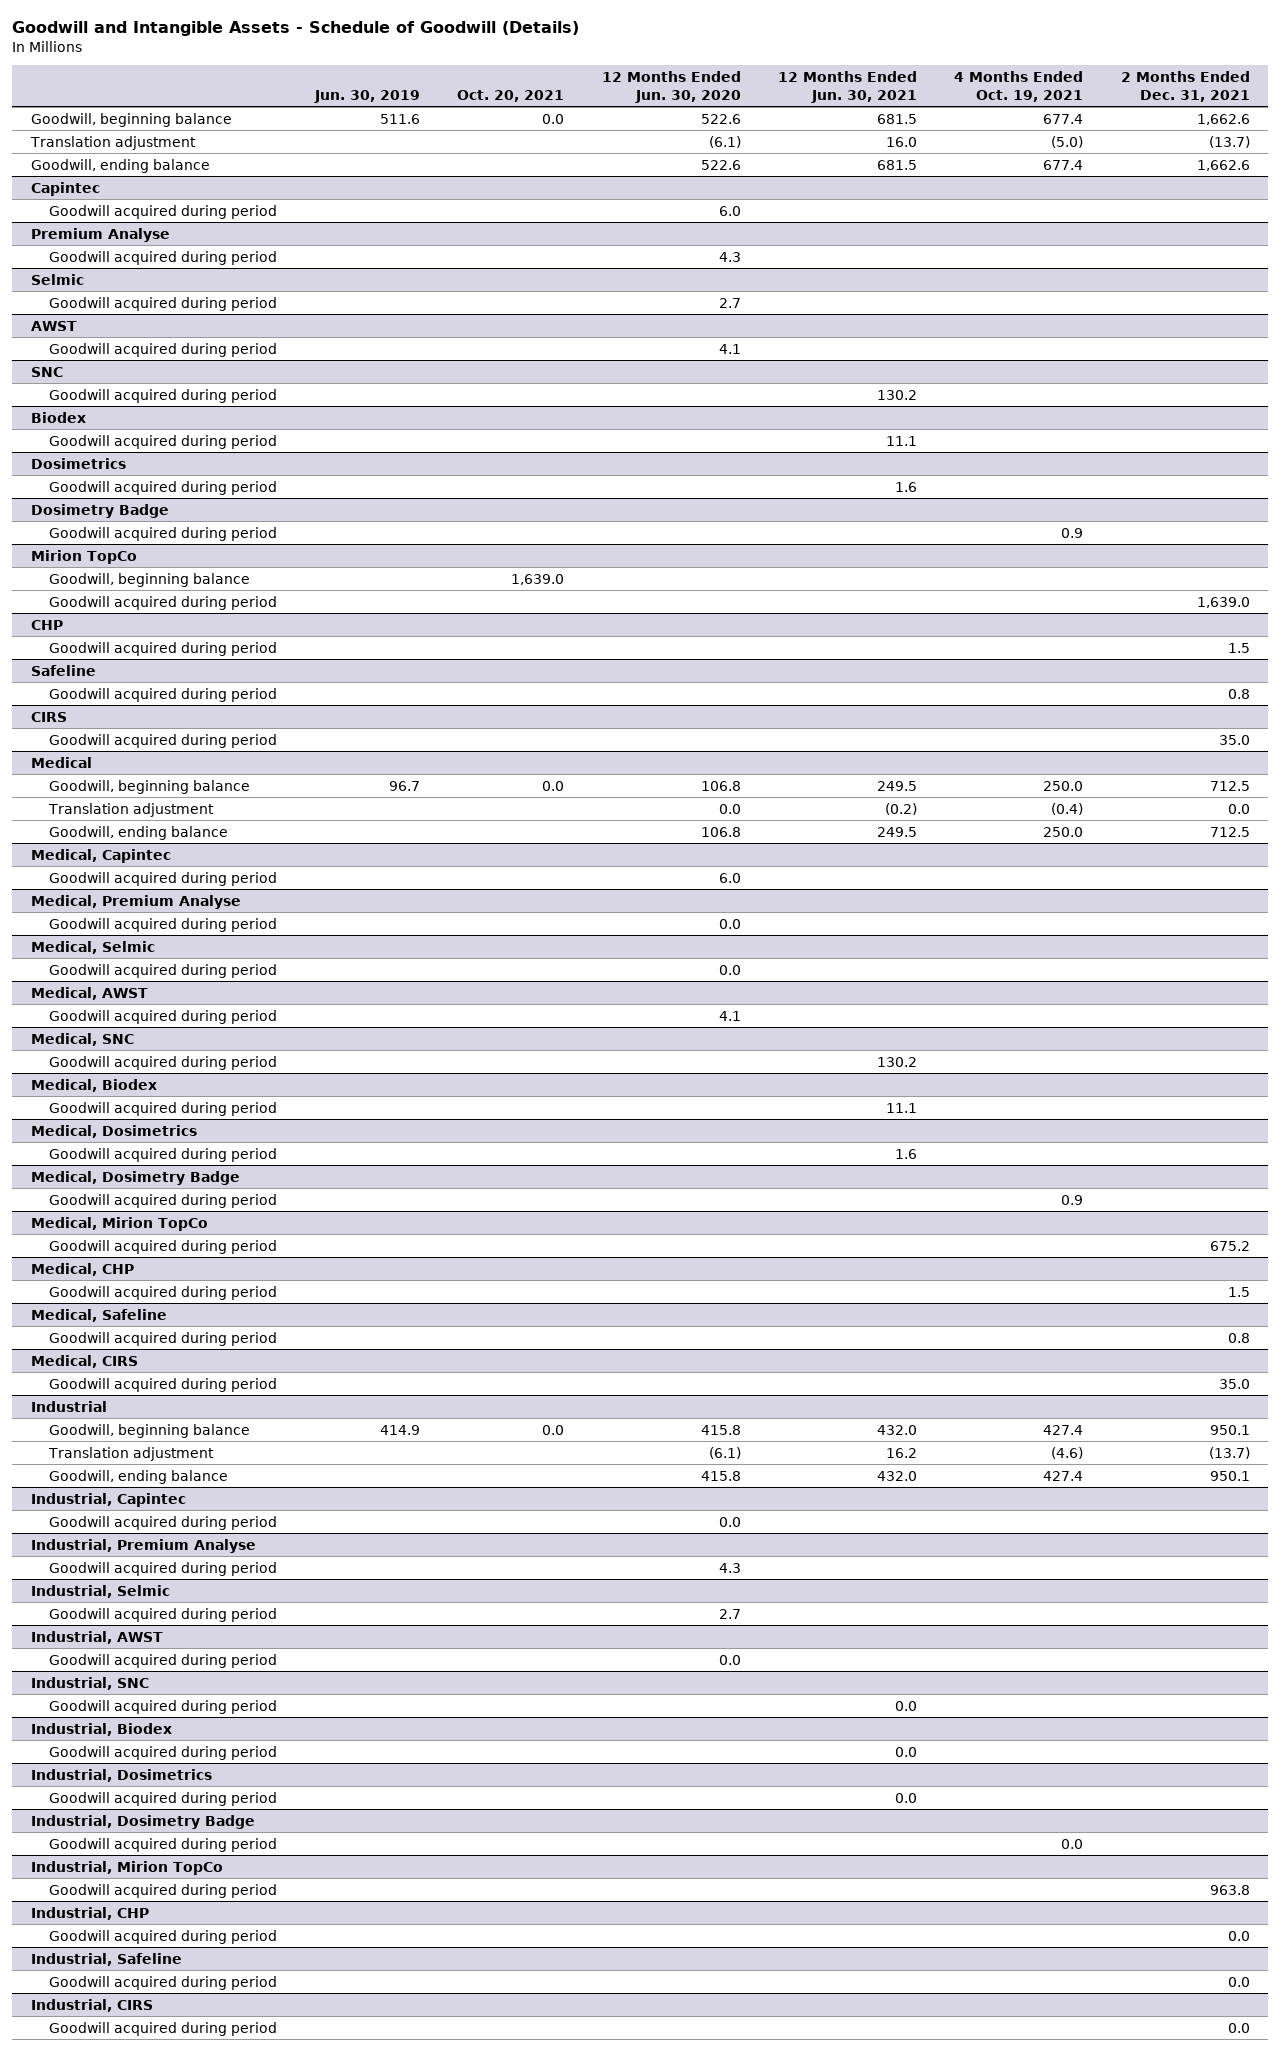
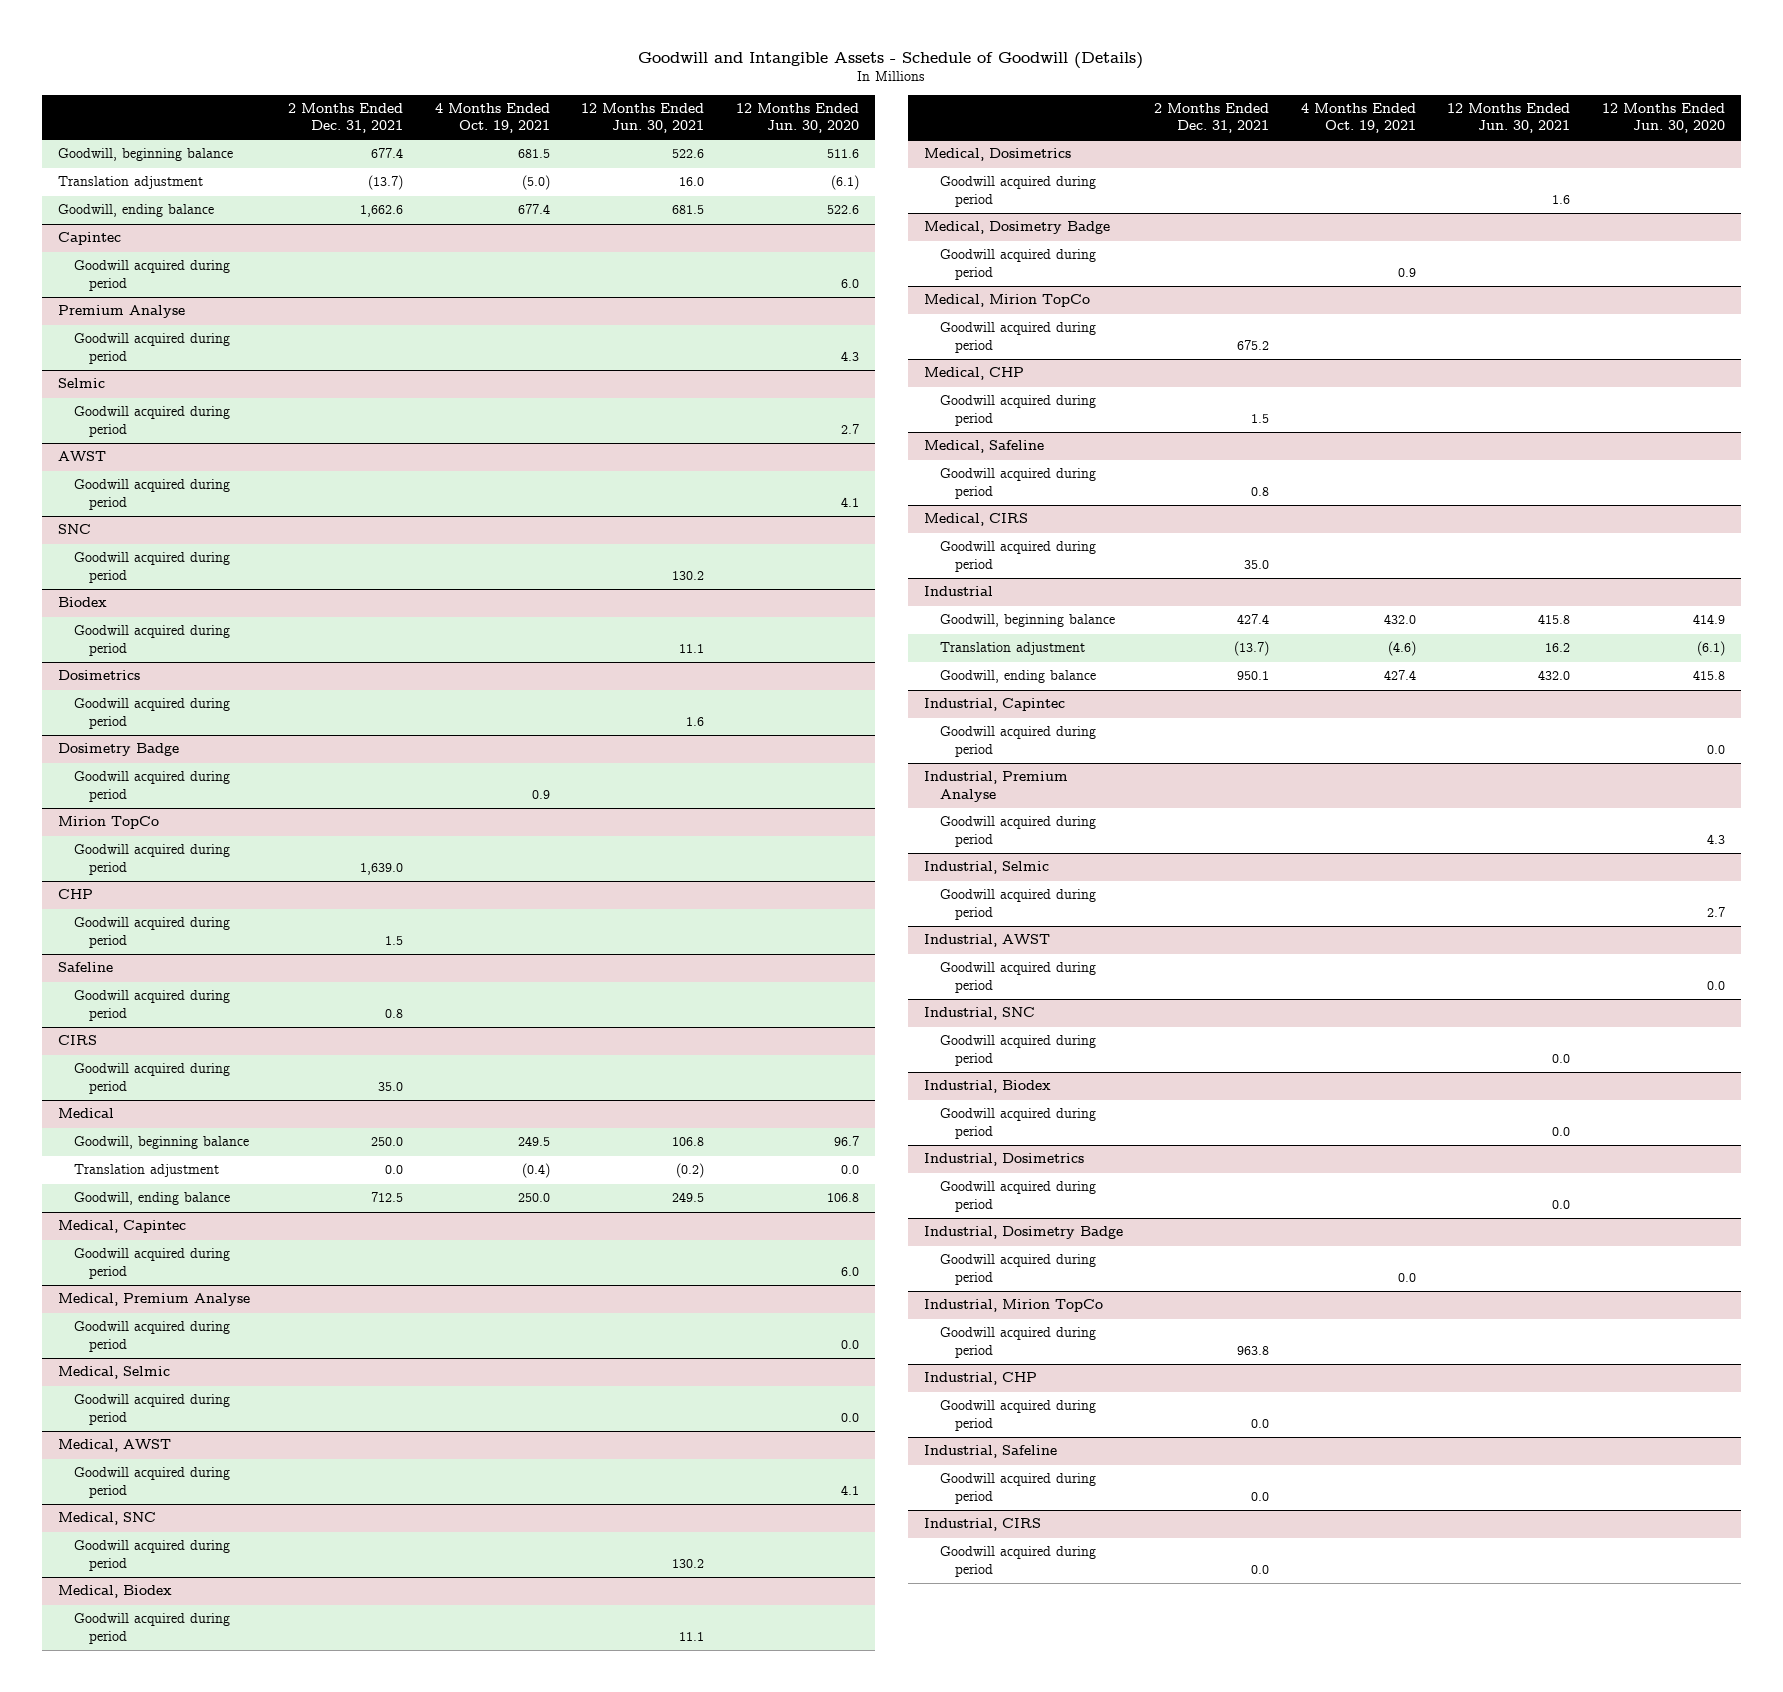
[313,89,420,103] Jun. 30, 2019 -> none
[457,89,565,102] Oct. 20, 2021 -> none
[700,113,741,124] 522.6 -> [826,149,859,159] 511.6
[876,113,917,124] 681.5 -> [672,149,705,159] 522.6
[1043,113,1084,124] 677.4 -> [517,149,550,159] 681.5
[1196,113,1250,125] 1,662.6 -> [371,148,404,159] 677.4
[49,572,251,587] Goodwill, beginning balance -> none
[700,780,741,791] 106.8 -> [833,1136,859,1147] 96.7
[876,780,917,791] 249.5 -> [672,1137,705,1147] 106.8
[1043,780,1084,791] 250.0 -> [517,1136,550,1147] 249.5
[1209,780,1250,791] 712.5 -> [371,1137,404,1147] 250.0
[700,1424,741,1435] 415.8 -> [1692,614,1725,625] 414.9
[876,1424,917,1435] 432.0 -> [1538,614,1571,625] 415.8
[1043,1424,1084,1435] 427.4 -> [1383,614,1416,625] 432.0
[1209,1424,1250,1435] 950.1 -> [1237,614,1270,625] 427.4

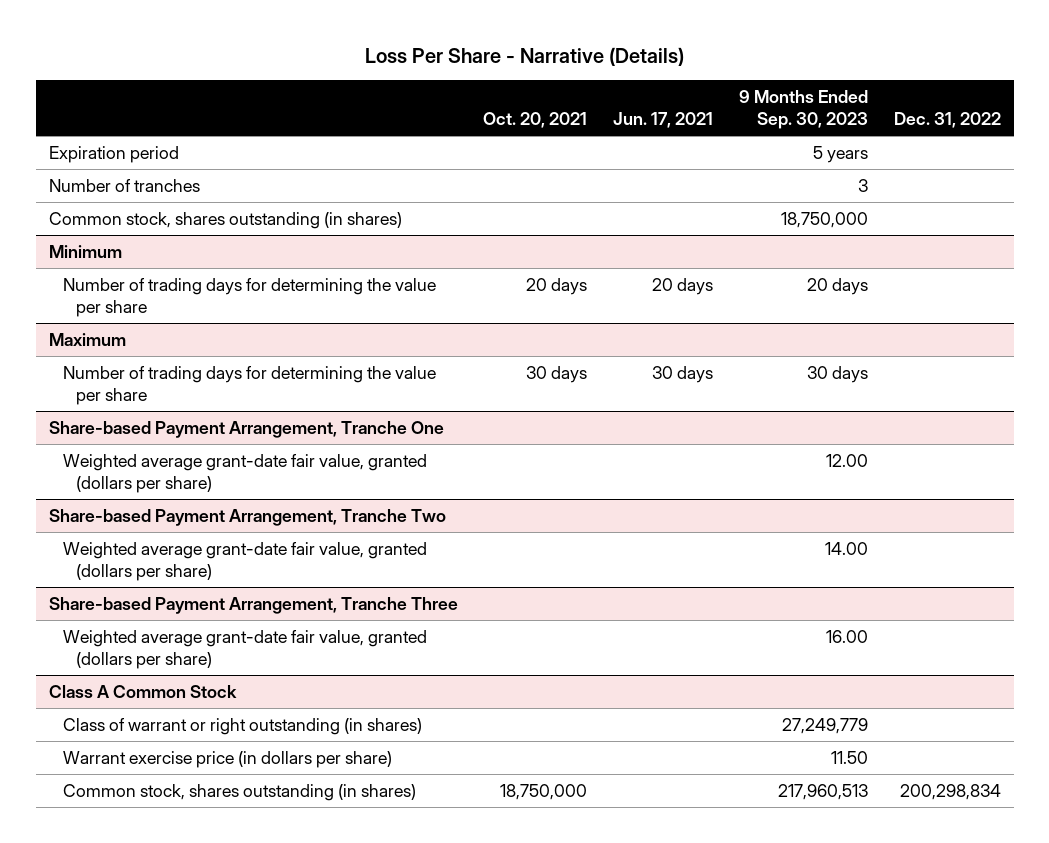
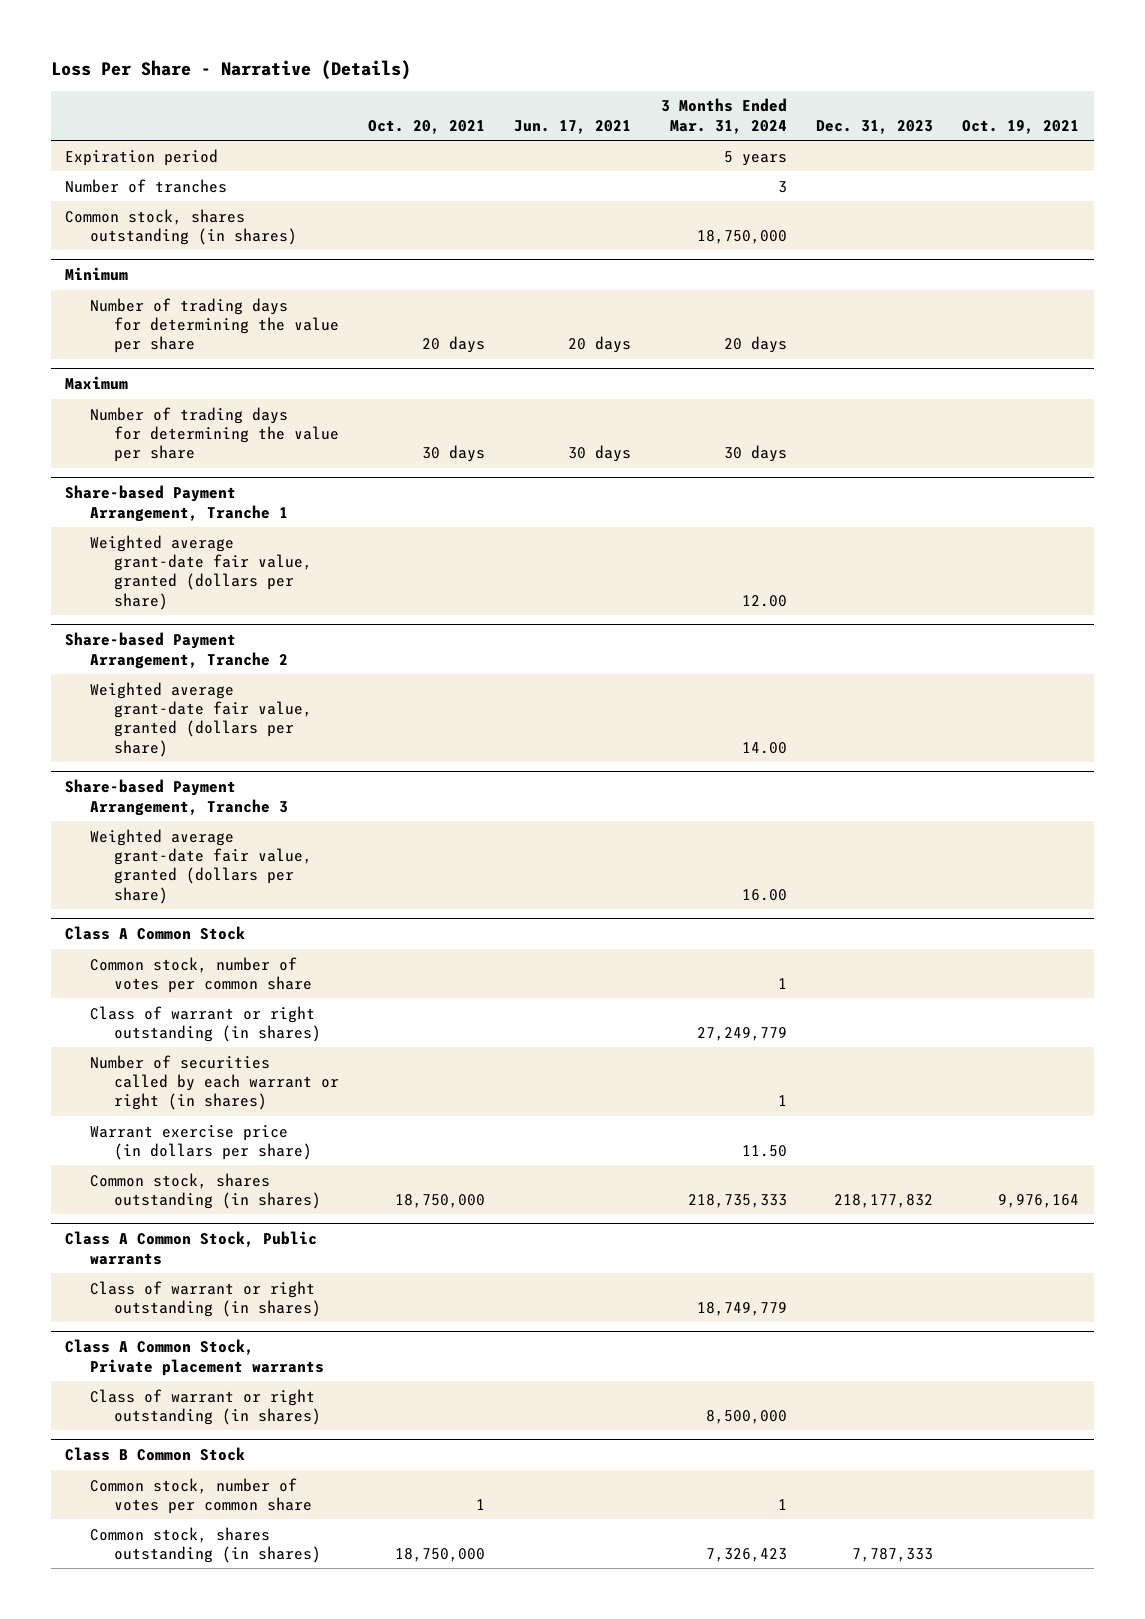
[739,89,869,130] 9 Months Ended Sep. 30, 2023 -> none
[893,112,1001,129] Dec. 31, 2022 -> none
none -> [660,98,787,134] 3 Months Ended Mar. 31, 2024
none -> [816,119,934,134] Dec. 31, 2023
none -> [962,119,1080,134] Oct. 19, 2021
[48,420,444,438] Share-based Payment Arrangement, Tranche One -> [65,485,288,522] Share-based Payment Arrangement, Tranche 1
[48,508,446,526] Share-based Payment Arrangement, Tranche Two -> [65,632,288,669] Share-based Payment Arrangement, Tranche 2
[48,596,458,614] Share-based Payment Arrangement, Tranche Three -> [65,779,288,816] Share-based Payment Arrangement, Tranche 3
none -> [89,956,312,993] Common stock, number of votes per common share
none -> [89,1054,339,1111] Number of securities called by each warrant or right (in shares)
none -> [65,1231,318,1265] Class A Common Stock, Public warrants
none -> [89,1280,321,1317] Class of warrant or right outstanding (in shares)
none -> [65,1339,324,1376] Class A Common Stock, Private placement warrants
none -> [89,1388,321,1425] Class of warrant or right outstanding (in shares)
none -> [65,1447,246,1462] Class B Common Stock
none -> [89,1477,312,1514] Common stock, number of votes per common share
none -> [89,1526,321,1563] Common stock, shares outstanding (in shares)

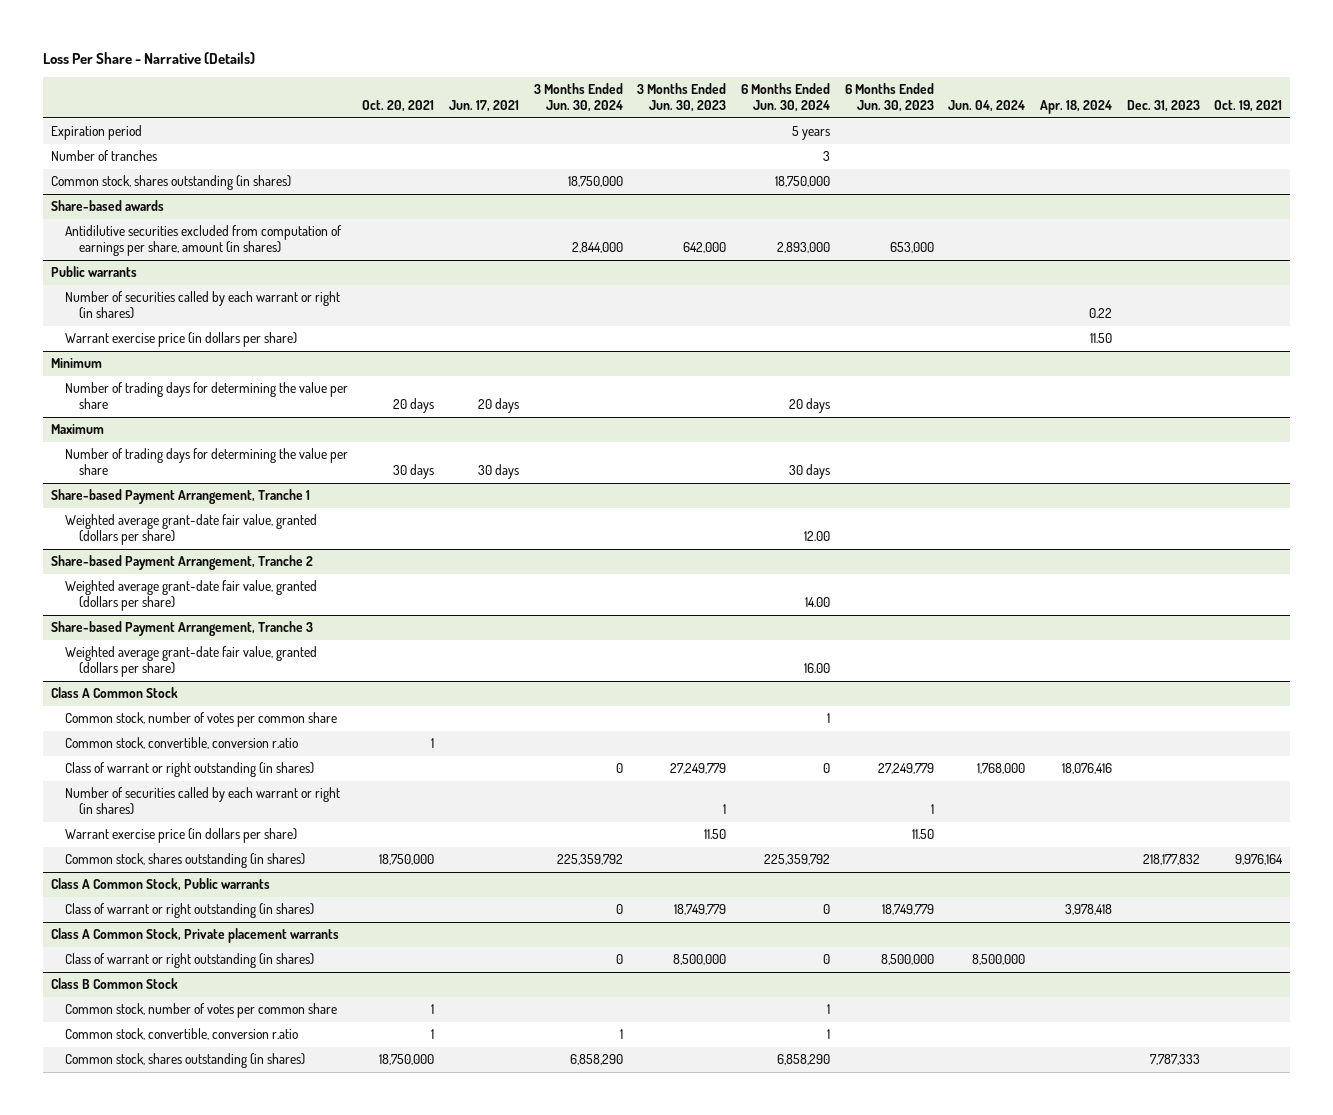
[660,98,787,134] 3 Months Ended Mar. 31, 2024 -> none
none -> [533,83,623,113] 3 Months Ended Jun. 30, 2024
none -> [637,83,727,113] 3 Months Ended Jun. 30, 2023
none -> [741,83,831,113] 6 Months Ended Jun. 30, 2024
none -> [844,83,934,113] 6 Months Ended Jun. 30, 2023
none -> [948,100,1026,113] Jun. 04, 2024
none -> [1040,100,1113,115] Apr. 18, 2024
none -> [50,200,164,212] Share-based awards
none -> [64,225,342,257] Antidilutive securities excluded from computation of earnings per share, amount (in shares)
none -> [50,266,137,278] Public warrants
none -> [64,291,340,320] Number of securities called by each warrant or right (in shares)
none -> [64,332,297,348] Warrant exercise price (in dollars per share)
none -> [64,737,298,750] Common stock, convertible, conversion r.atio
none -> [64,1028,298,1041] Common stock, convertible, conversion r.atio

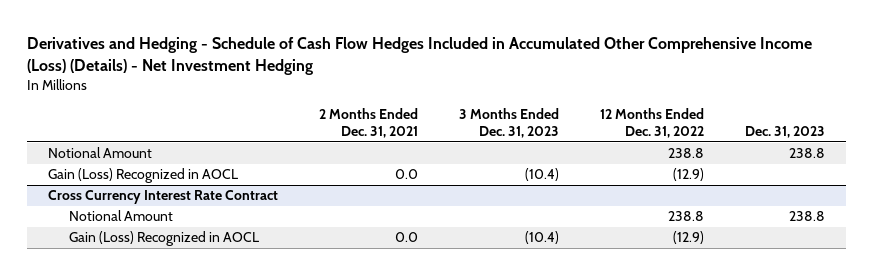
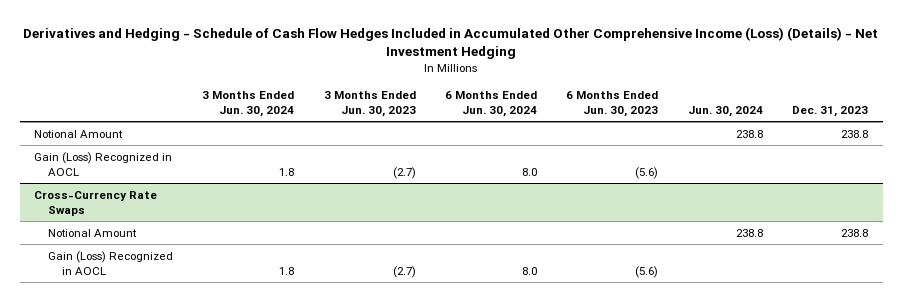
[318,107,418,139] 2 Months Ended Dec. 31, 2021 -> none
[458,107,559,139] 3 Months Ended Dec. 31, 2023 -> none
[599,107,704,139] 12 Months Ended Dec. 31, 2022 -> none
none -> [202,90,295,117] 3 Months Ended Jun. 30, 2024
none -> [323,90,416,117] 3 Months Ended Jun. 30, 2023
none -> [445,90,538,117] 6 Months Ended Jun. 30, 2024
none -> [566,90,659,117] 6 Months Ended Jun. 30, 2023
none -> [687,105,763,117] Jun. 30, 2024
[47,190,278,205] Cross Currency Interest Rate Contract -> [34,190,158,216] Cross-Currency Rate Swaps

